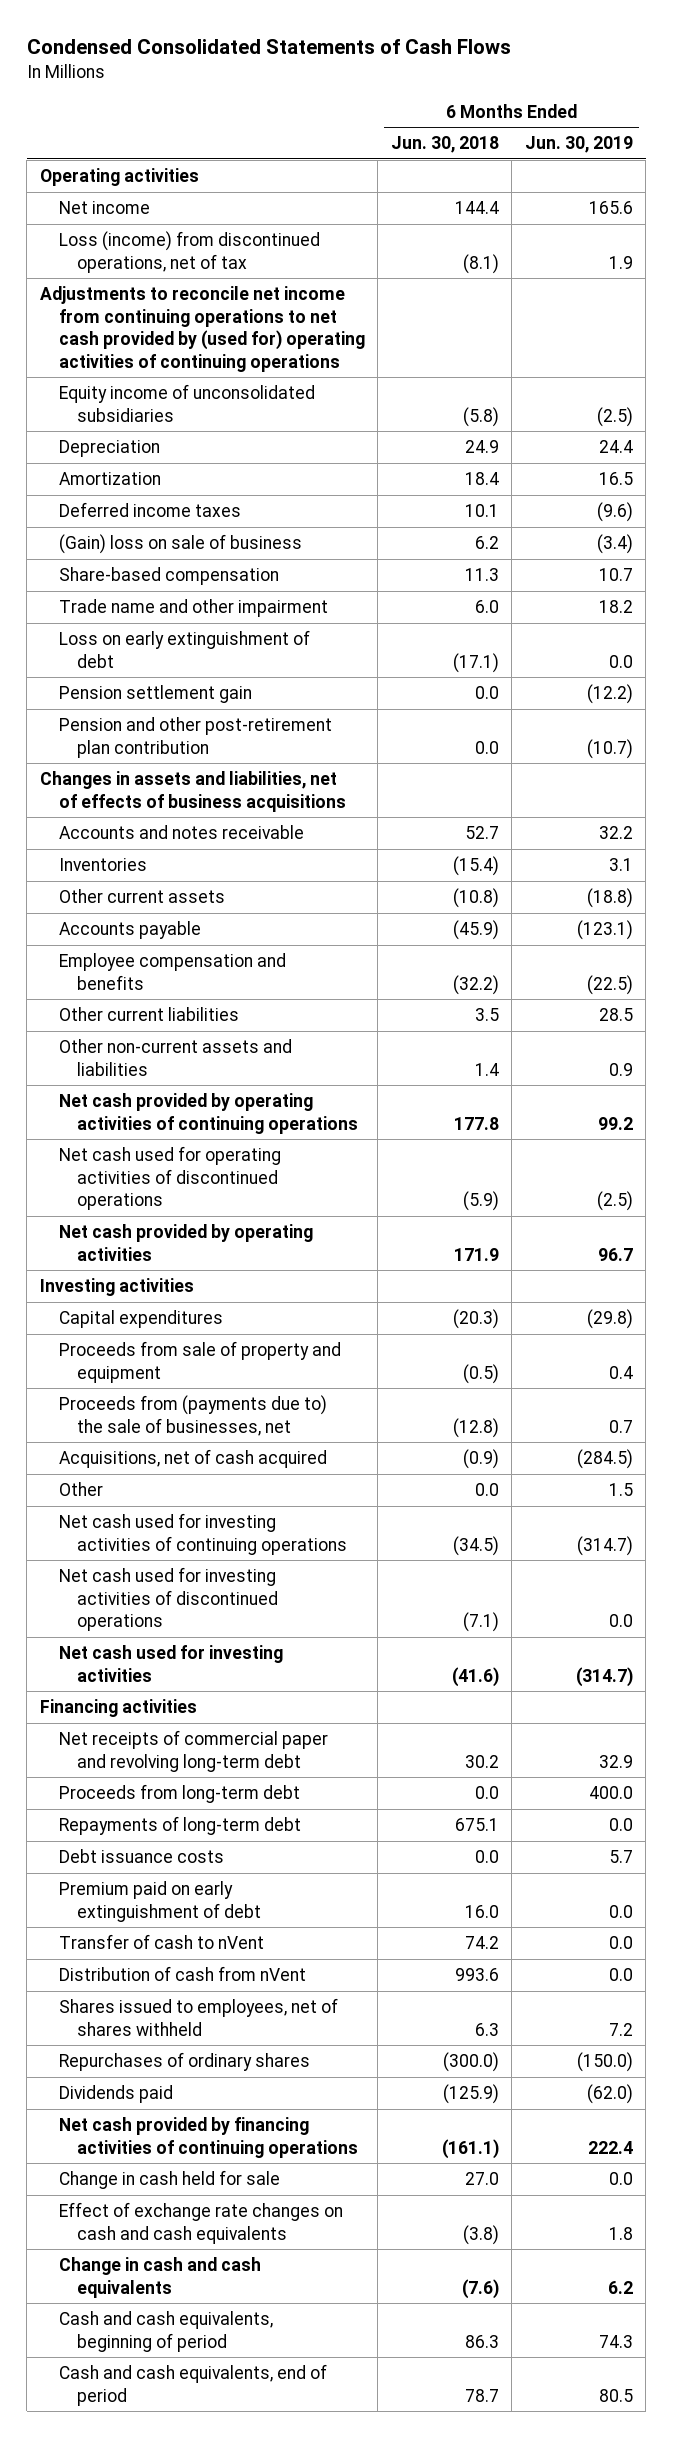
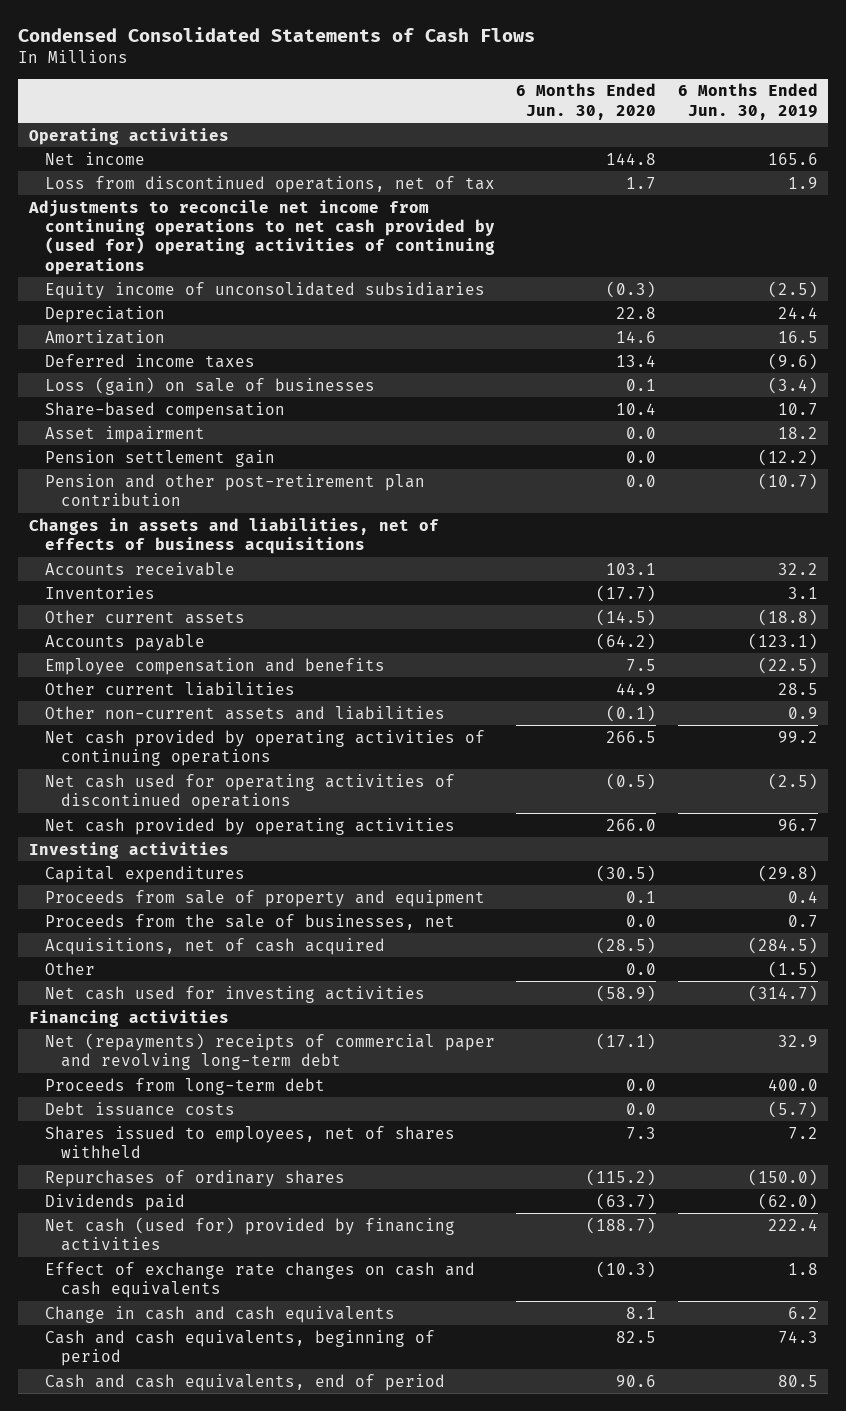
[390,136,499,154] Jun. 30, 2018 -> none
none -> [516,83,657,120] 6 Months Ended Jun. 30, 2020
[58,231,320,273] Loss (income) from discontinued operations, net of tax -> [45,175,496,193] Loss from discontinued operations, net of tax
[58,534,302,555] (Gain) loss on sale of business -> [45,376,376,395] Loss (gain) on sale of businesses
[58,630,310,668] Loss on early extinguishment of debt -> none
[58,599,328,618] Trade name and other impairment -> [45,425,206,443] Asset impairment
[58,825,304,840] Accounts and notes receivable -> [45,561,236,576] Accounts receivable
[58,1395,327,1436] Proceeds from (payments due to) the sale of businesses, net -> [45,913,456,930] Proceeds from the sale of businesses, net
[58,1513,348,1555] Net cash used for investing activities of continuing operations -> none
[58,1567,279,1632] Net cash used for investing activities of discontinued operations -> none
[608,1483,633,1497] 1.5 -> [767,960,818,978] (1.5)
[58,1730,328,1772] Net receipts of commercial paper and revolving long-term debt -> [45,1032,496,1070] Net (repayments) receipts of commercial paper and revolving long-term debt
[58,1816,301,1836] Repayments of long-term debt -> none
[58,1881,262,1922] Premium paid on early extinguishment of debt -> none
[58,1934,264,1950] Transfer of cash to nVent -> none
[58,1966,306,1982] Distribution of cash from nVent -> none
[608,1850,633,1864] 5.7 -> [767,1100,818,1118] (5.7)
[58,2170,280,2190] Change in cash held for sale -> none
[58,2117,359,2158] Net cash provided by financing activities of continuing operations -> [45,1216,456,1251] Net cash (used for) provided by financing activities

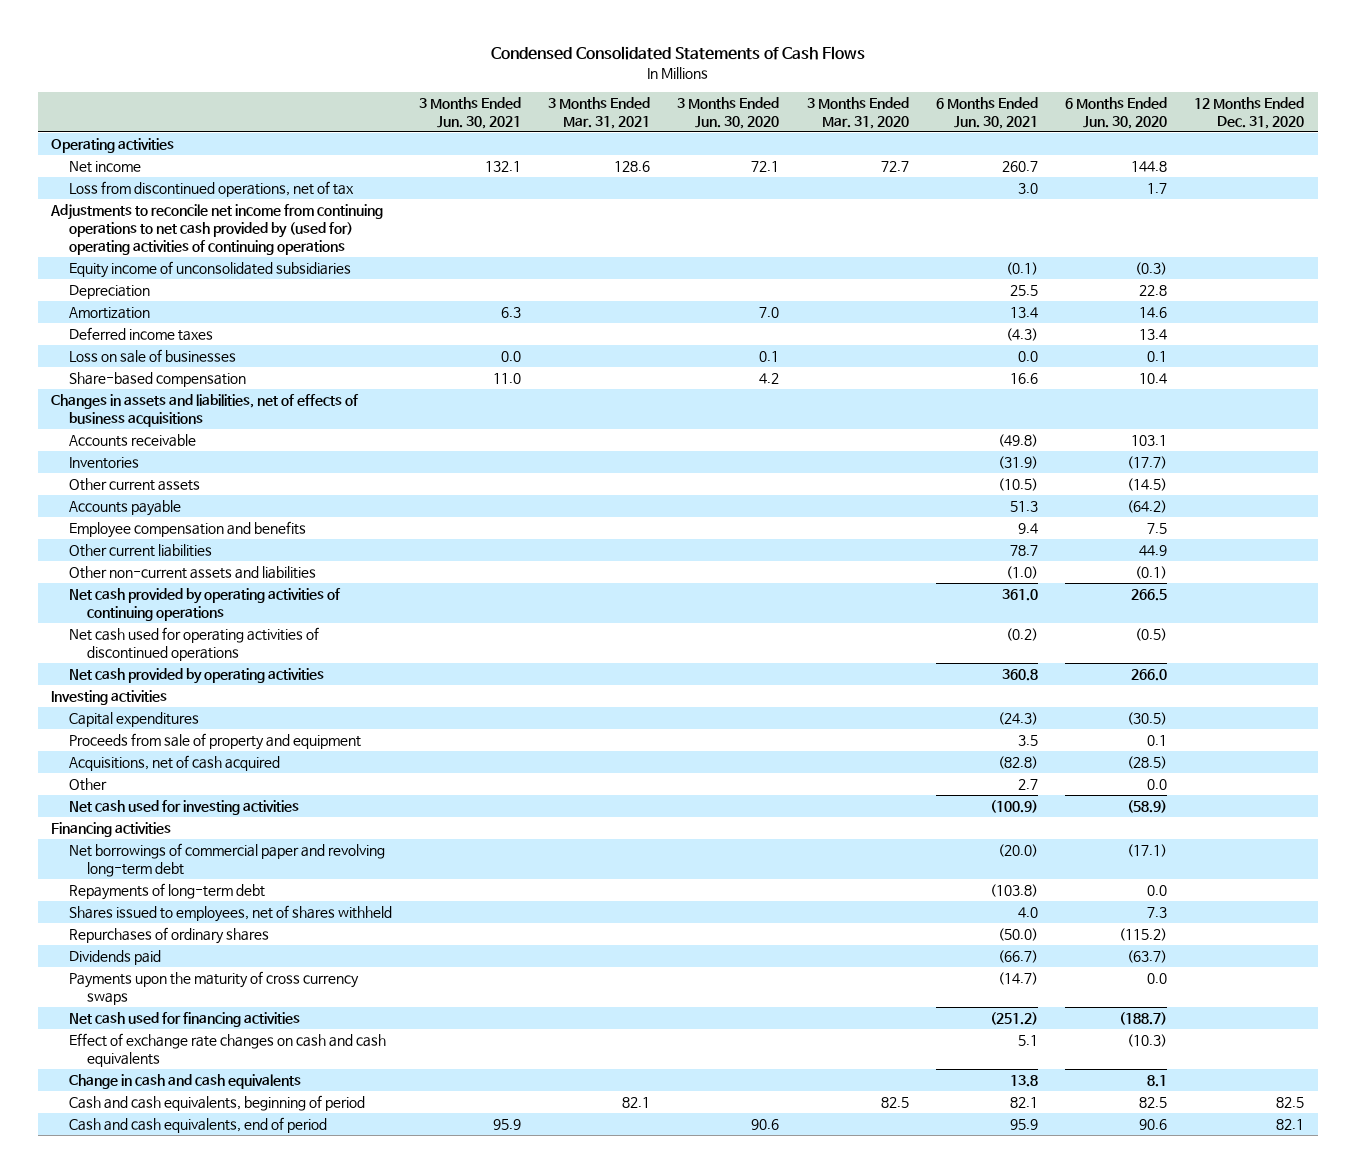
[677,83,818,120] 6 Months Ended Jun. 30, 2019 -> none
none -> [419,96,522,129] 3 Months Ended Jun. 30, 2021
none -> [548,96,651,129] 3 Months Ended Mar. 31, 2021
none -> [677,96,780,129] 3 Months Ended Jun. 30, 2020
none -> [806,96,909,129] 3 Months Ended Mar. 31, 2020
none -> [935,96,1038,129] 6 Months Ended Jun. 30, 2021
none -> [1194,96,1305,129] 12 Months Ended Dec. 31, 2020
[45,376,376,395] Loss (gain) on sale of businesses -> [69,348,237,363] Loss on sale of businesses
[45,425,206,443] Asset impairment -> none
[45,449,276,467] Pension settlement gain -> none
[45,473,426,506] Pension and other post-retirement plan contribution -> none
[45,913,456,930] Proceeds from the sale of businesses, net -> none
[45,1077,326,1095] Proceeds from long-term debt -> none
[45,1101,236,1116] Debt issuance costs -> none
[45,1032,496,1070] Net (repayments) receipts of commercial paper and revolving long-term debt -> [69,842,386,877] Net borrowings of commercial paper and revolving long-term debt
none -> [69,882,266,900] Repayments of long-term debt
none -> [69,970,360,1005] Payments upon the maturity of cross currency swaps
[45,1216,456,1251] Net cash (used for) provided by financing activities -> [69,1011,301,1027] Net cash used for financing activities

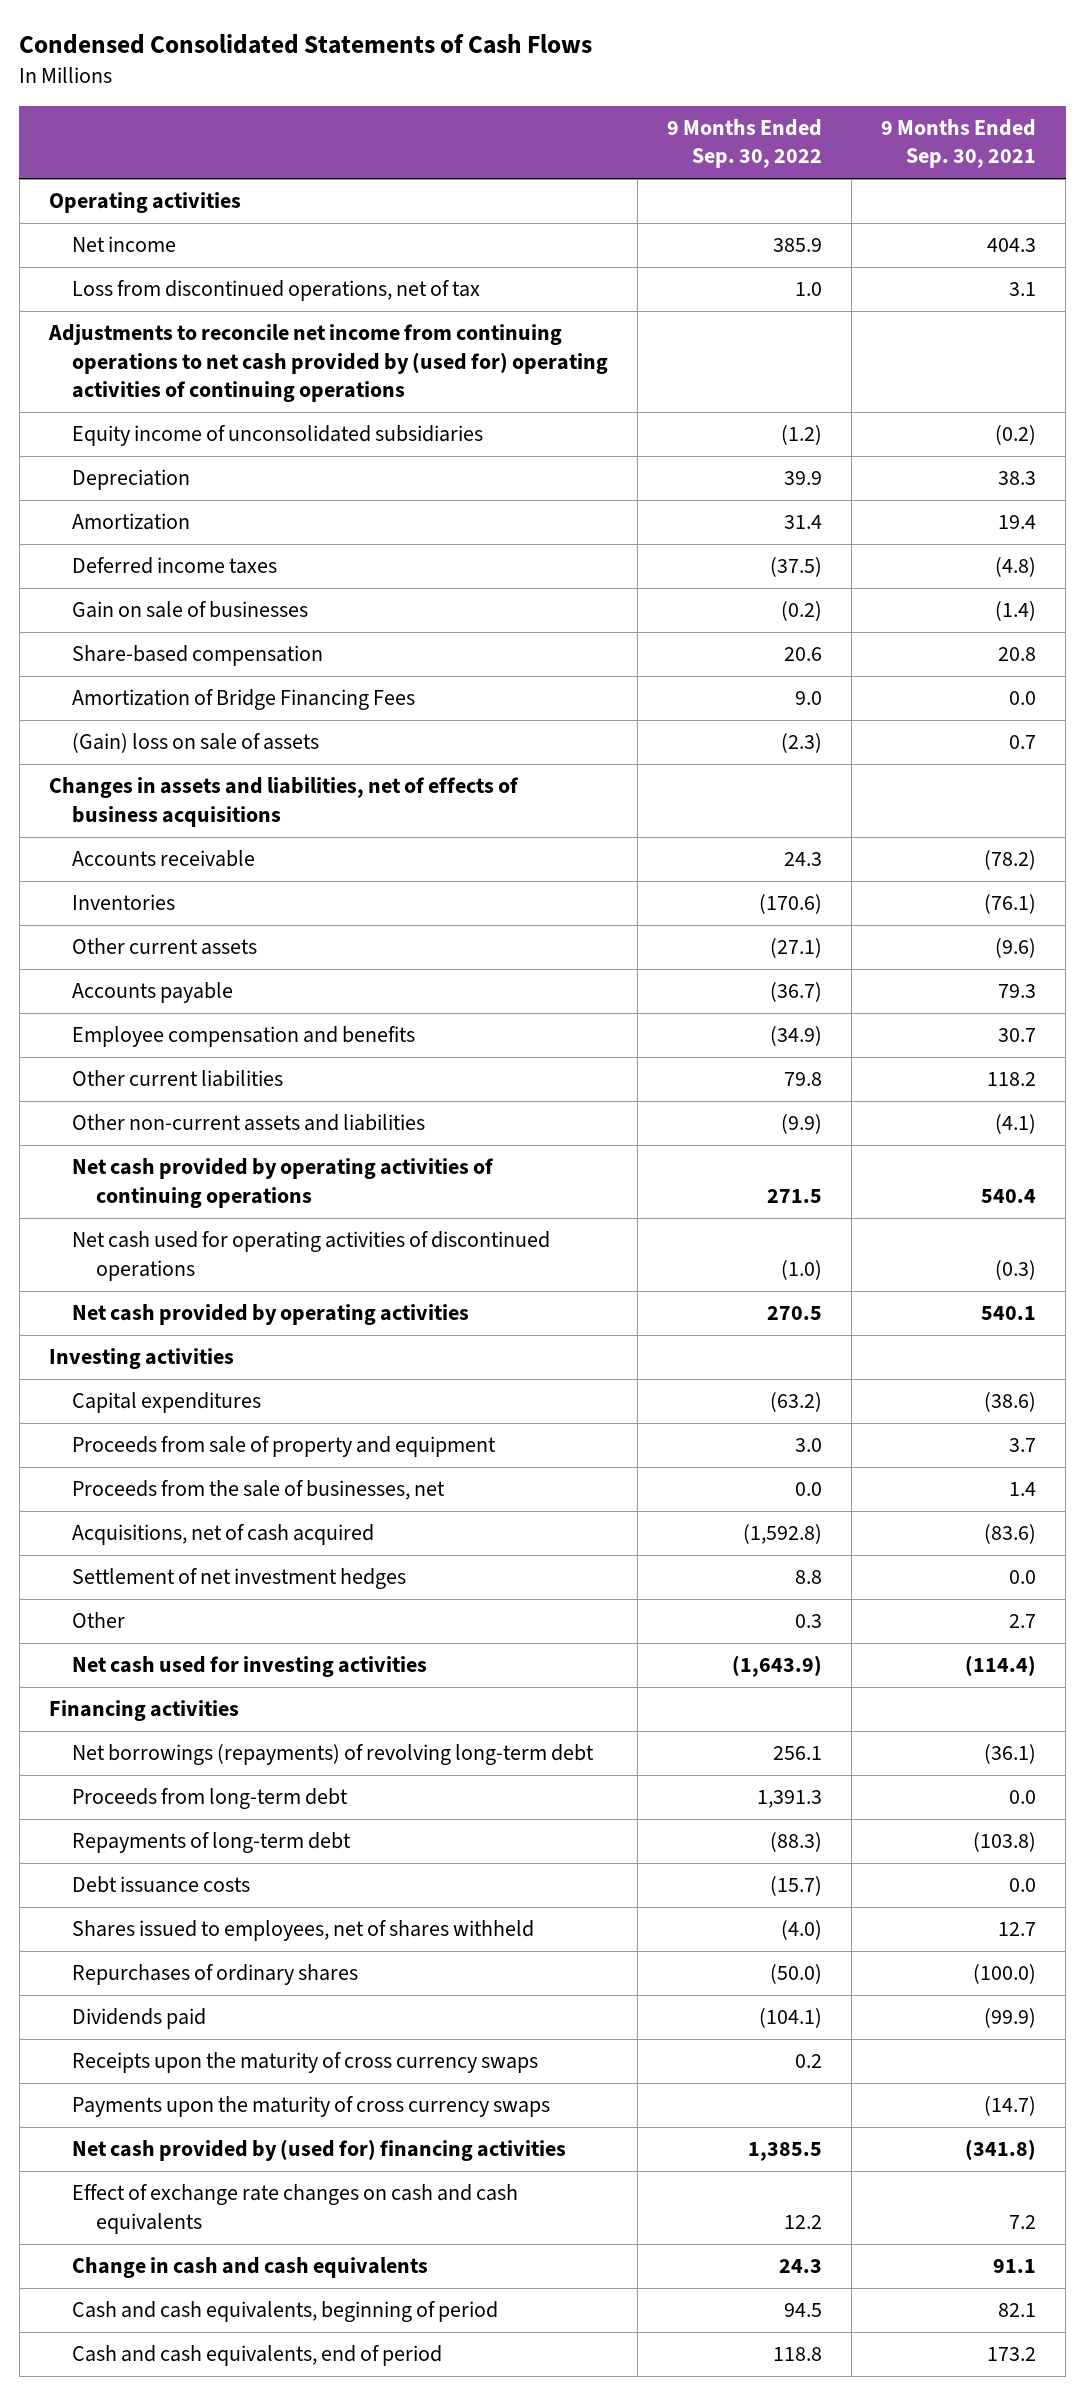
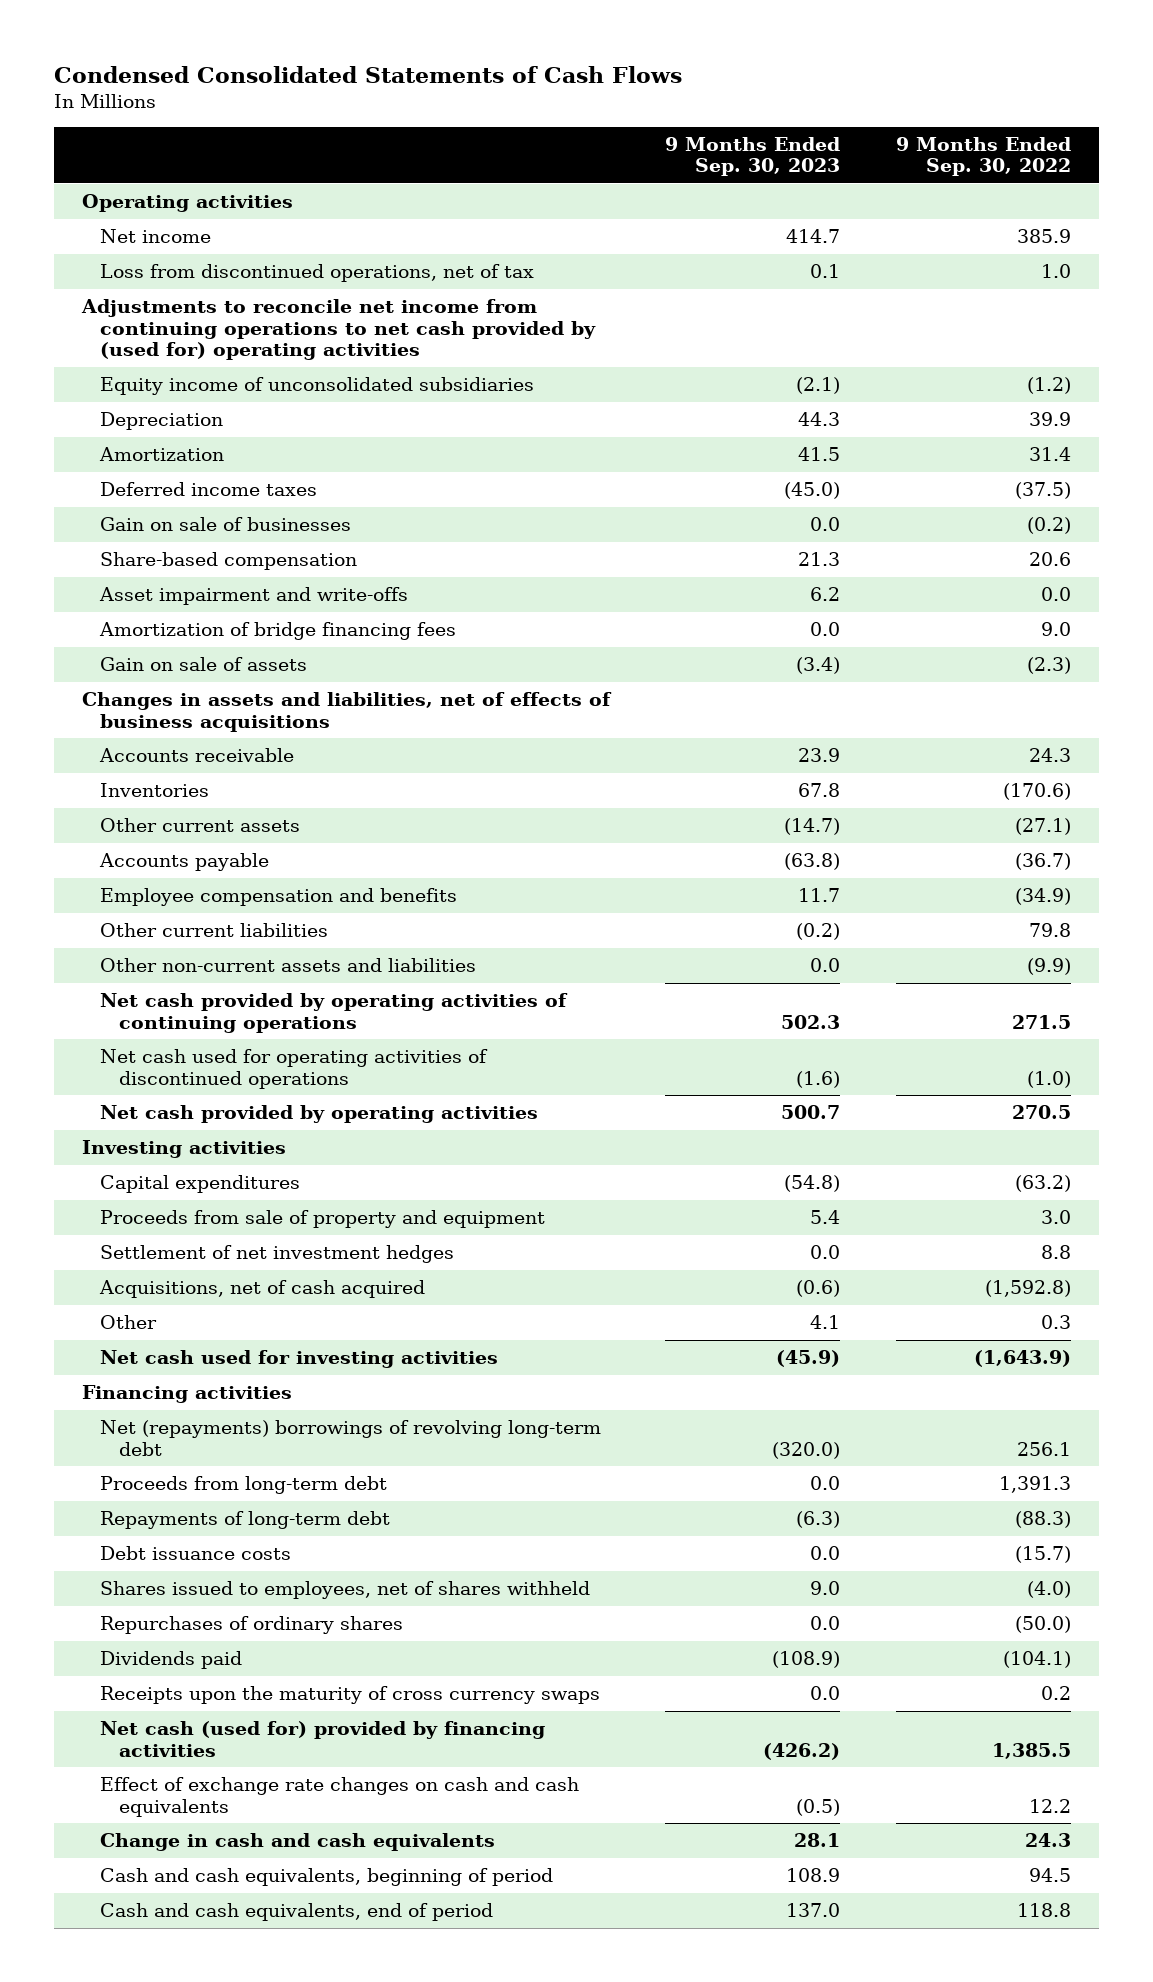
[881,118,1037,169] 9 Months Ended Sep. 30, 2021 -> none
none -> [665,136,841,177] 9 Months Ended Sep. 30, 2023
[47,324,609,403] Adjustments to reconcile net income from continuing operations to net cash provided by (used for) operating activities of continuing operations -> [80,299,597,361] Adjustments to reconcile net income from continuing operations to net cash provided by (used for) operating activities
none -> [99,587,409,606] Asset impairment and write-offs
[72,689,416,711] Amortization of Bridge Financing Fees -> [99,622,457,641] Amortization of bridge financing fees
[72,733,320,754] (Gain) loss on sale of assets -> [100,657,308,672] Gain on sale of assets
[72,1480,446,1501] Proceeds from the sale of businesses, net -> none
[72,1524,375,1546] Acquisitions, net of cash acquired -> [99,1280,426,1299] Acquisitions, net of cash acquired
[72,1744,595,1766] Net borrowings (repayments) of revolving long-term debt -> [100,1420,602,1456] Net (repayments) borrowings of revolving long-term debt
[72,2096,551,2118] Payments upon the maturity of cross currency swaps -> none
[72,2139,567,2162] Net cash provided by (used for) financing activities -> [100,1721,546,1757] Net cash (used for) provided by financing activities

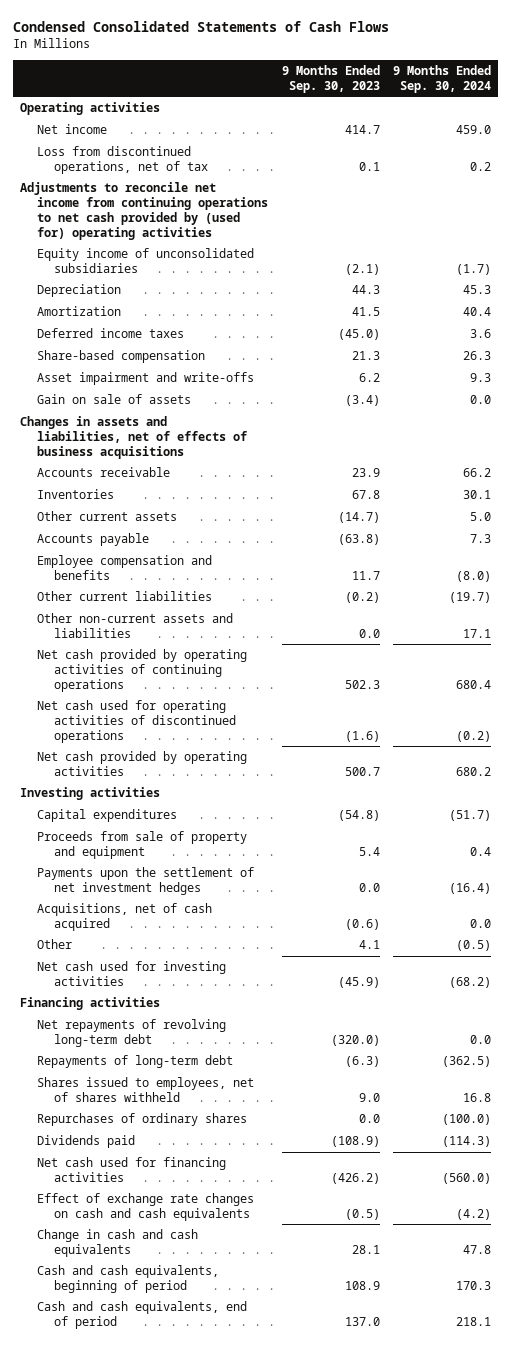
[895,136,1071,177] 9 Months Ended Sep. 30, 2022 -> none
none -> [393,64,492,93] 9 Months Ended Sep. 30, 2024
[100,517,352,532] Gain on sale of businesses -> none
[99,622,457,641] Amortization of bridge financing fees -> none
[100,1245,455,1264] Settlement of net investment hedges -> [36,867,254,895] Payments upon the settlement of net investment hedges
[100,1476,388,1495] Proceeds from long-term debt -> none
[100,1420,602,1456] Net (repayments) borrowings of revolving long-term debt -> [36,1019,226,1047] Net repayments of revolving long-term debt
[100,1546,292,1561] Debt issuance costs -> none
[100,1686,601,1705] Receipts upon the maturity of cross currency swaps -> none
[100,1721,546,1757] Net cash (used for) provided by financing activities -> [36,1157,226,1182] Net cash used for financing activities

